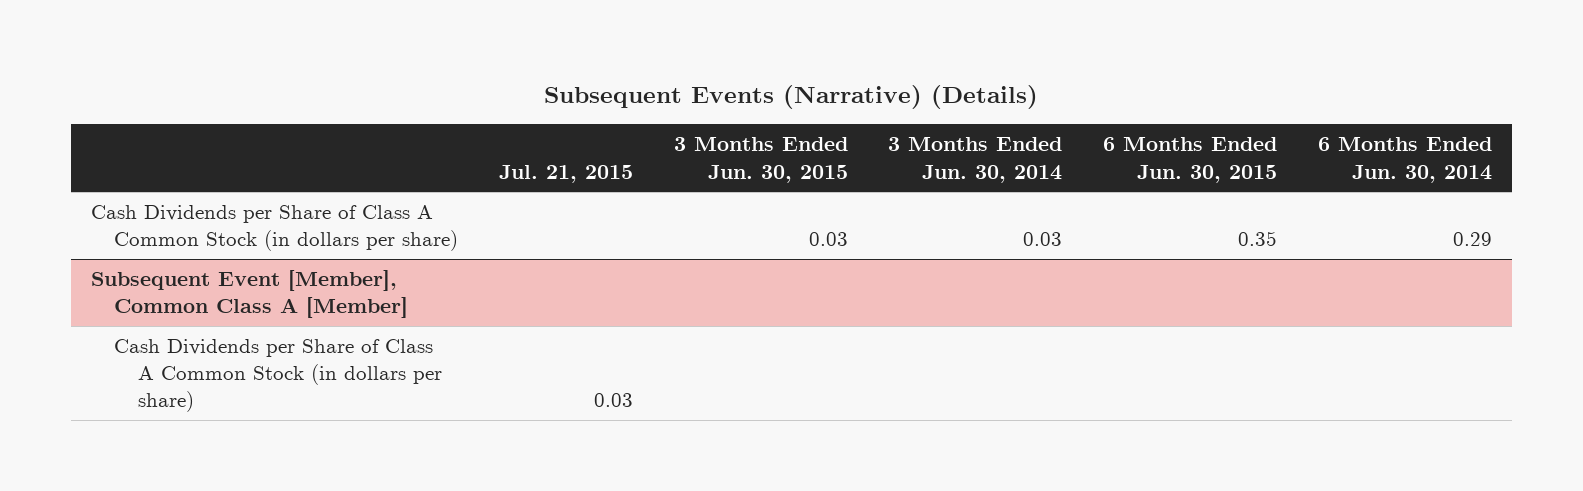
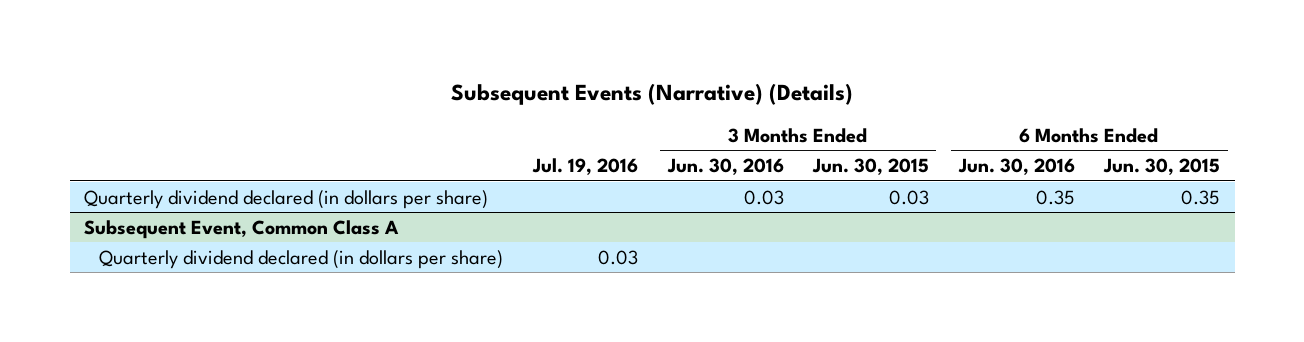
[499,164,634,183] Jul. 21, 2015 -> none
[888,137,1063,183] 3 Months Ended Jun. 30, 2014 -> none
[1317,137,1492,183] 6 Months Ended Jun. 30, 2014 -> none
none -> [532,158,639,176] Jul. 19, 2016
none -> [666,158,784,176] Jun. 30, 2016
none -> [957,158,1075,176] Jun. 30, 2016
[90,205,459,252] Cash Dividends per Share of Class A Common Stock (in dollars per share) -> [84,189,489,209] Quarterly dividend declared (in dollars per share)
[90,270,409,319] Subsequent Event [Member], Common Class A [Member] -> [84,219,400,239] Subsequent Event, Common Class A
[114,339,442,413] Cash Dividends per Share of Class A Common Stock (in dollars per share) -> [99,249,504,269] Quarterly dividend declared (in dollars per share)

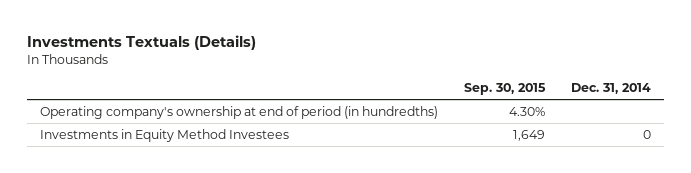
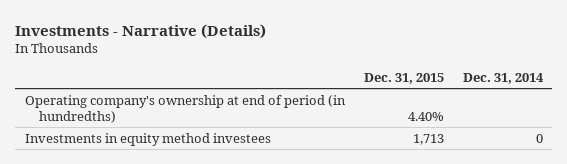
[26,34,256,50] Investments Textuals (Details) -> [15,23,267,39] Investments - Narrative (Details)
[464,83,547,96] Sep. 30, 2015 -> none
none -> [363,73,444,85] Dec. 31, 2015
[40,128,290,142] Investments in Equity Method Investees -> [24,132,271,146] Investments in equity method investees

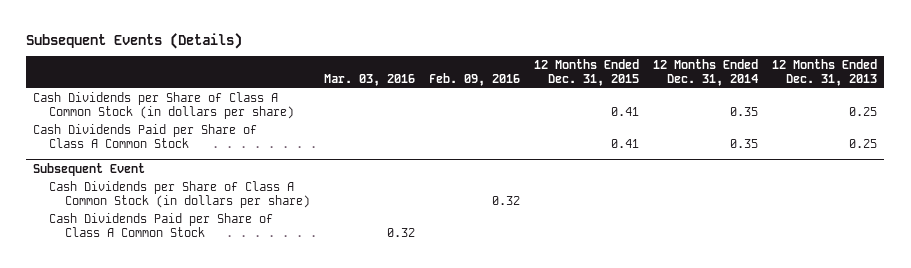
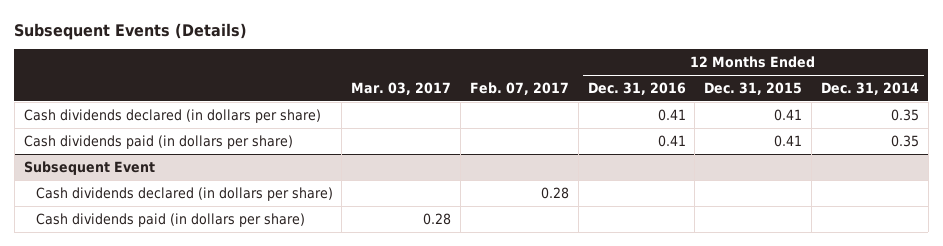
[323,73,415,86] Mar. 03, 2016 -> none
[429,72,521,86] Feb. 09, 2016 -> none
[772,59,878,86] 12 Months Ended Dec. 31, 2013 -> none
none -> [351,81,452,95] Mar. 03, 2017
none -> [469,81,569,95] Feb. 07, 2017
none -> [587,81,686,95] Dec. 31, 2016
[33,92,295,119] Cash Dividends per Share of Class A Common Stock (in dollars per share) -> [23,108,321,123] Cash dividends declared (in dollars per share)
[33,124,258,148] Cash Dividends Paid per Share of Class A Common Stock -> [23,134,293,149] Cash dividends paid (in dollars per share)
[49,181,310,208] Cash Dividends per Share of Class A Common Stock (in dollars per share) -> [35,186,333,201] Cash dividends declared (in dollars per share)
[49,213,274,237] Cash Dividends Paid per Share of Class A Common Stock -> [35,212,305,227] Cash dividends paid (in dollars per share)

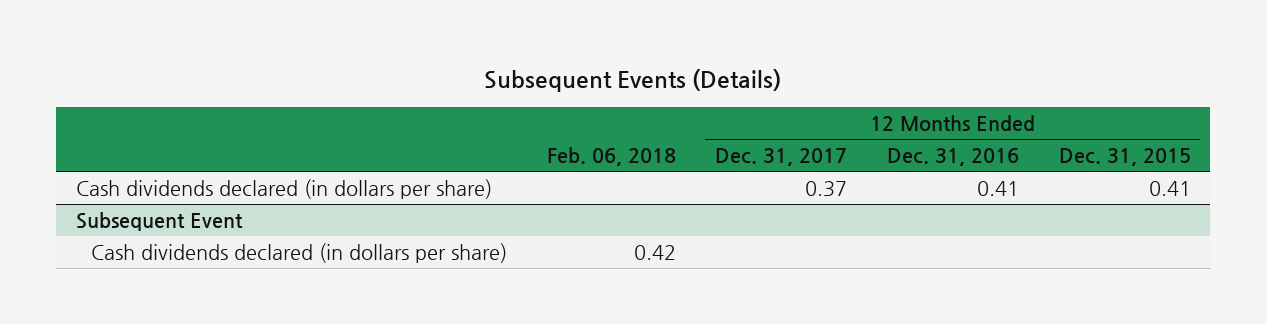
[351,81,452,95] Mar. 03, 2017 -> none
[469,81,569,95] Feb. 07, 2017 -> none
[820,81,919,95] Dec. 31, 2014 -> none
none -> [546,147,676,167] Feb. 06, 2018
none -> [715,148,848,167] Dec. 31, 2017
[23,134,293,149] Cash dividends paid (in dollars per share) -> none
[35,212,305,227] Cash dividends paid (in dollars per share) -> none

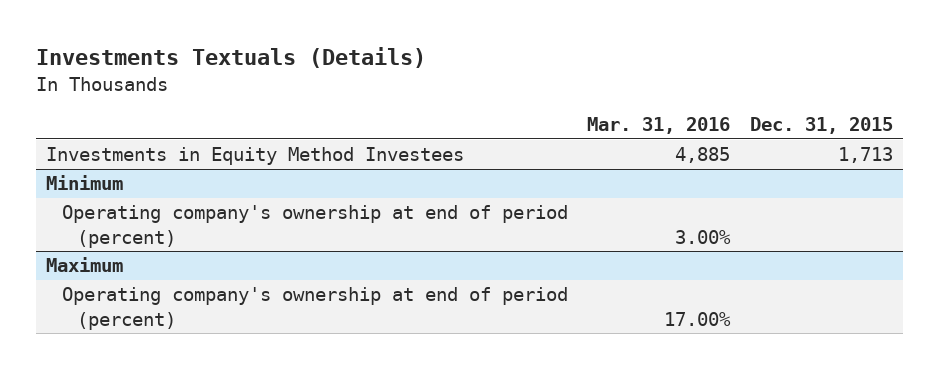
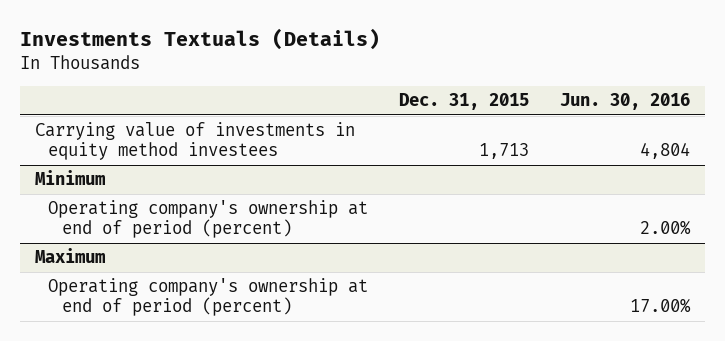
[587,117,731,135] Mar. 31, 2016 -> none
none -> [559,93,690,111] Jun. 30, 2016
[45,147,464,166] Investments in Equity Method Investees -> [35,122,356,161] Carrying value of investments in equity method investees

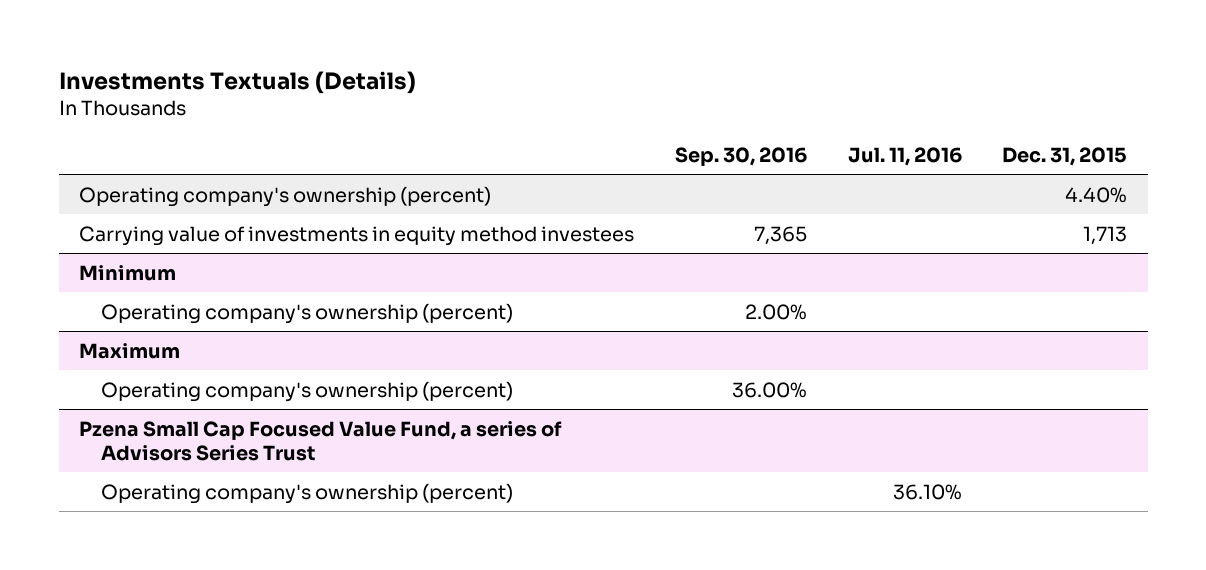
[559,93,690,111] Jun. 30, 2016 -> none
none -> [674,146,807,166] Sep. 30, 2016
none -> [847,146,962,166] Jul. 11, 2016
none -> [79,185,492,207] Operating company's ownership (percent)
[48,200,369,239] Operating company's ownership at end of period (percent) -> [101,302,514,324] Operating company's ownership (percent)
[48,278,369,317] Operating company's ownership at end of period (percent) -> [101,380,514,402] Operating company's ownership (percent)
none -> [79,420,563,461] Pzena Small Cap Focused Value Fund, a series of Advisors Series Trust
none -> [101,482,514,504] Operating company's ownership (percent)

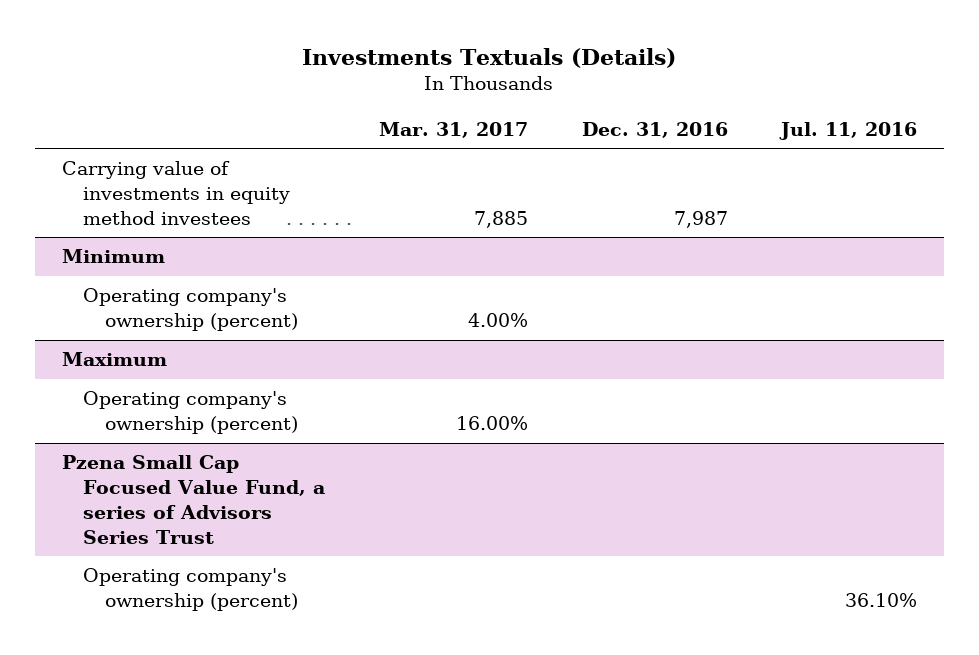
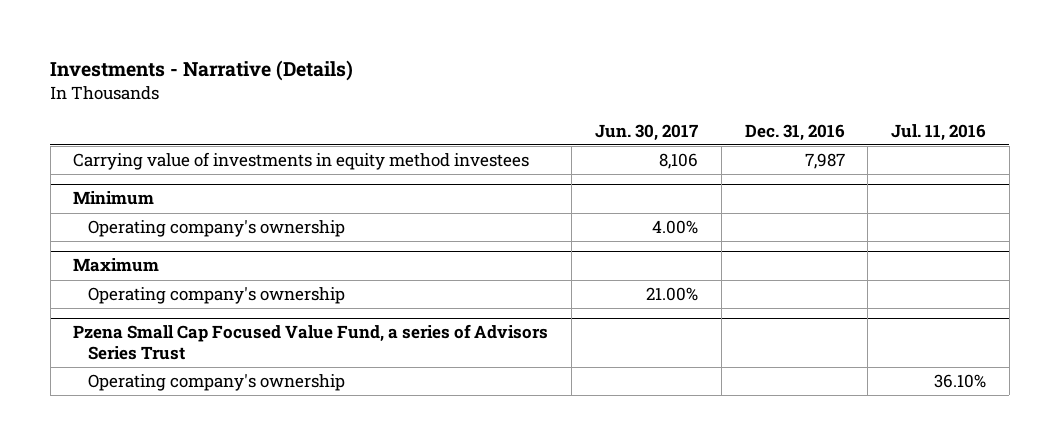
[302,47,677,68] Investments Textuals (Details) -> [50,60,354,82] Investments - Narrative (Details)
[378,121,528,138] Mar. 31, 2017 -> none
none -> [595,123,699,141] Jun. 30, 2017
[83,288,299,332] Operating company's ownership (percent) -> [87,220,345,238] Operating company's ownership
[83,391,299,435] Operating company's ownership (percent) -> [87,287,345,305] Operating company's ownership
[83,568,299,612] Operating company's ownership (percent) -> [87,374,345,392] Operating company's ownership

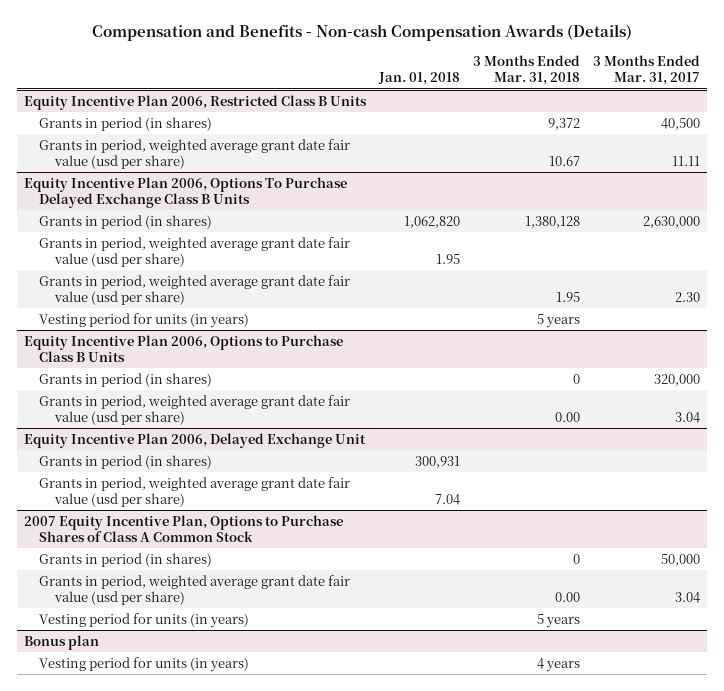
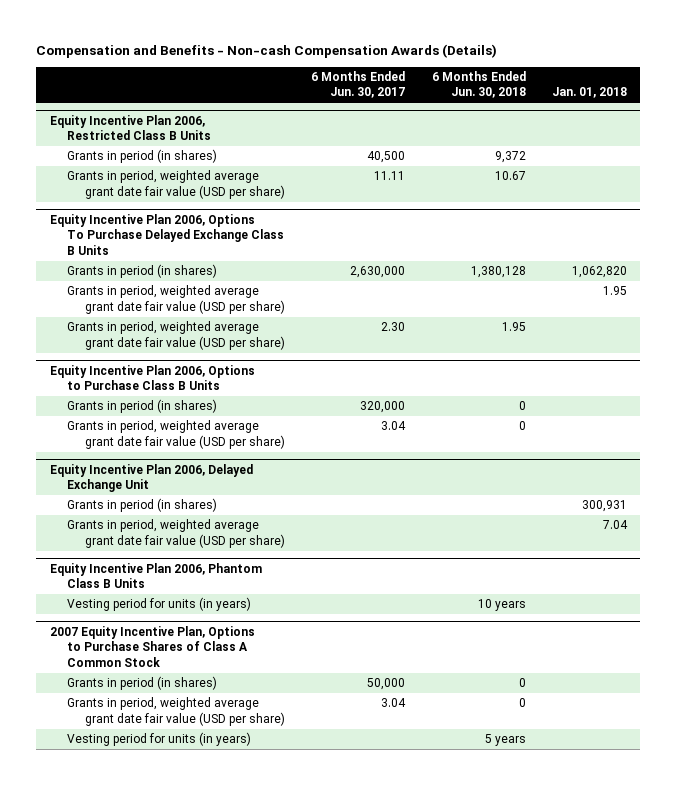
[472,54,580,86] 3 Months Ended Mar. 31, 2018 -> none
[593,54,701,86] 3 Months Ended Mar. 31, 2017 -> none
none -> [311,70,406,99] 6 Months Ended Jun. 30, 2017
none -> [431,70,526,99] 6 Months Ended Jun. 30, 2018
[39,138,351,170] Grants in period, weighted average grant date fair value (usd per share) -> [67,170,286,199] Grants in period, weighted average grant date fair value (USD per share)
[39,312,250,328] Vesting period for units (in years) -> none
[39,236,351,268] Grants in period, weighted average grant date fair value (usd per share) -> [67,285,286,314] Grants in period, weighted average grant date fair value (USD per share)
[39,274,351,306] Grants in period, weighted average grant date fair value (usd per share) -> [67,321,286,350] Grants in period, weighted average grant date fair value (USD per share)
[39,394,351,426] Grants in period, weighted average grant date fair value (usd per share) -> [67,420,286,449] Grants in period, weighted average grant date fair value (USD per share)
[39,476,351,508] Grants in period, weighted average grant date fair value (usd per share) -> [67,519,286,548] Grants in period, weighted average grant date fair value (USD per share)
none -> [49,562,262,589] Equity Incentive Plan 2006, Phantom Class B Units
none -> [67,597,252,612] Vesting period for units (in years)
[39,574,351,606] Grants in period, weighted average grant date fair value (usd per share) -> [67,697,286,726] Grants in period, weighted average grant date fair value (USD per share)
[23,634,99,650] Bonus plan -> none
[39,656,250,672] Vesting period for units (in years) -> none

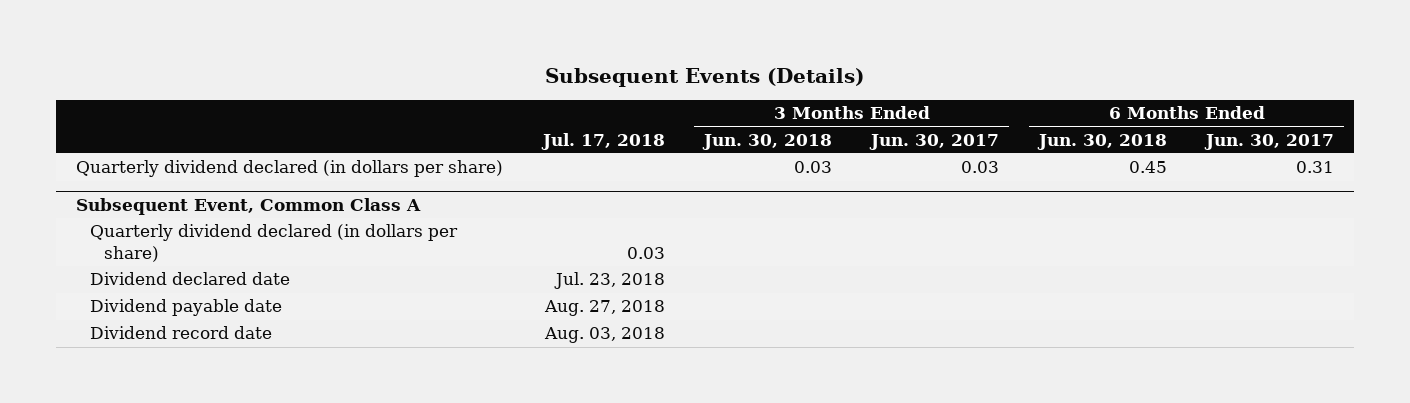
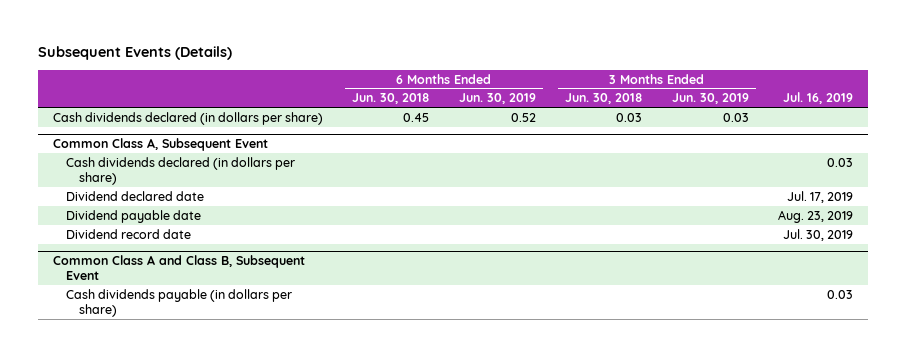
[540,132,665,150] Jul. 17, 2018 -> none
[869,133,1000,150] Jun. 30, 2017 -> none
[1204,133,1335,150] Jun. 30, 2017 -> none
none -> [458,93,536,105] Jun. 30, 2019
none -> [671,93,749,105] Jun. 30, 2019
none -> [783,92,854,105] Jul. 16, 2019
[76,160,504,178] Quarterly dividend declared (in dollars per share) -> [52,111,323,125] Cash dividends declared (in dollars per share)
[76,198,422,216] Subsequent Event, Common Class A -> [52,138,268,152] Common Class A, Subsequent Event
[89,224,458,263] Quarterly dividend declared (in dollars per share) -> [65,156,295,185] Cash dividends declared (in dollars per share)
none -> [52,255,305,281] Common Class A and Class B, Subsequent Event
none -> [65,288,292,317] Cash dividends payable (in dollars per share)

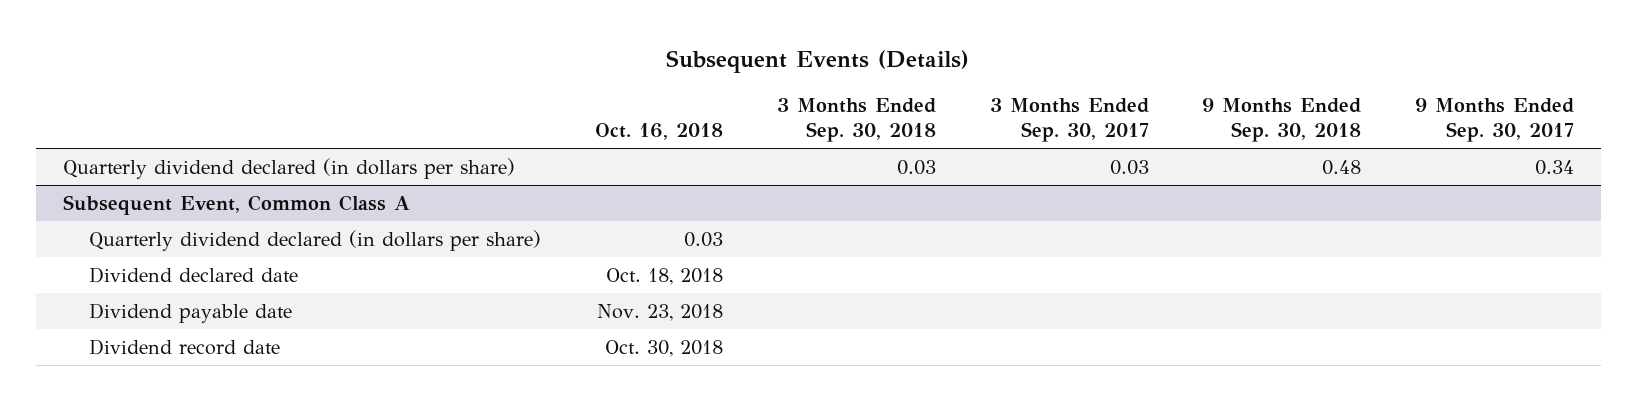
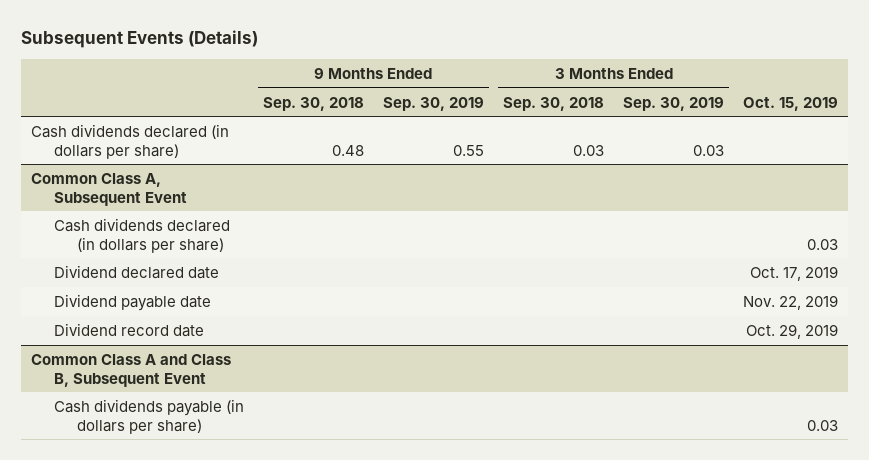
[595,123,724,141] Oct. 16, 2018 -> none
[989,97,1149,143] 3 Months Ended Sep. 30, 2017 -> none
[1414,97,1574,143] 9 Months Ended Sep. 30, 2017 -> none
none -> [382,96,484,111] Sep. 30, 2019
none -> [623,96,725,111] Sep. 30, 2019
none -> [743,96,839,111] Oct. 15, 2019
[62,157,515,179] Quarterly dividend declared (in dollars per share) -> [30,123,229,159] Cash dividends declared (in dollars per share)
[62,194,410,215] Subsequent Event, Common Class A -> [30,172,187,206] Common Class A, Subsequent Event
[89,229,542,251] Quarterly dividend declared (in dollars per share) -> [53,217,230,253] Cash dividends declared (in dollars per share)
none -> [30,353,231,387] Common Class A and Class B, Subsequent Event
none -> [53,398,244,434] Cash dividends payable (in dollars per share)

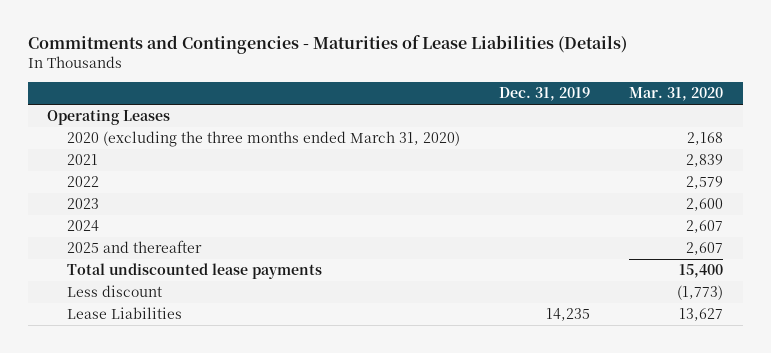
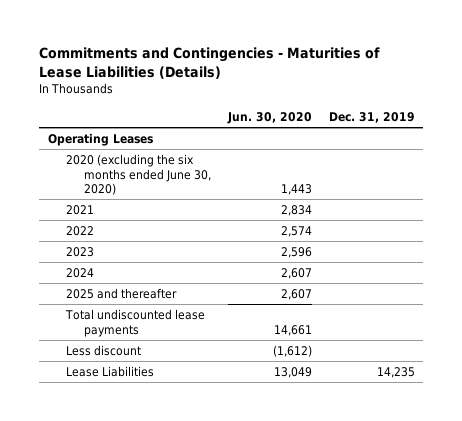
[629,86,724,101] Mar. 31, 2020 -> none
none -> [226,111,312,124] Jun. 30, 2020
[67,131,461,148] 2020 (excluding the three months ended March 31, 2020) -> [65,154,211,196] 2020 (excluding the six months ended June 30, 2020)

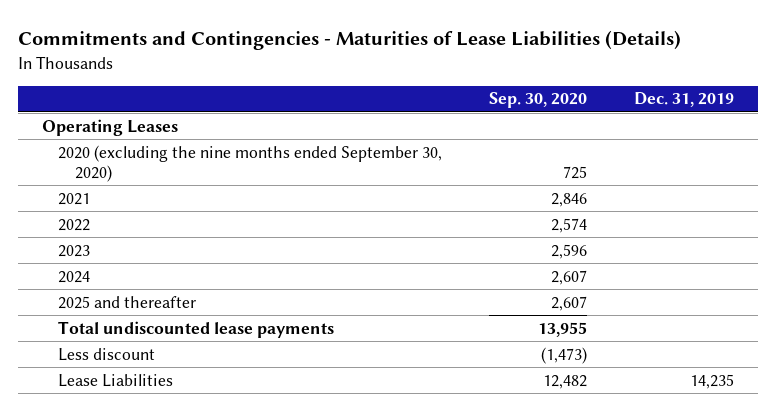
[226,111,312,124] Jun. 30, 2020 -> none
none -> [489,92,588,109] Sep. 30, 2020
[65,154,211,196] 2020 (excluding the six months ended June 30, 2020) -> [58,144,443,182] 2020 (excluding the nine months ended September 30, 2020)

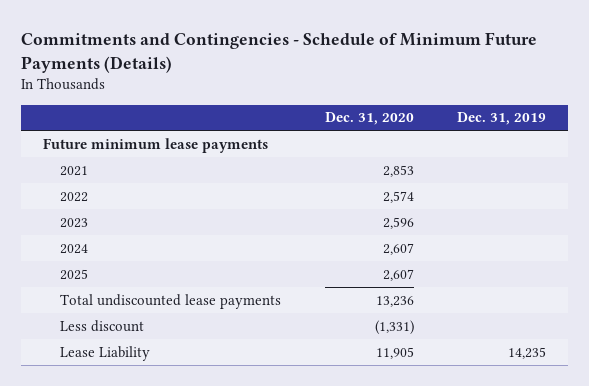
[18,30,682,51] Commitments and Contingencies - Maturities of Lease Liabilities (Details) -> [21,32,538,73] Commitments and Contingencies - Schedule of Minimum Future Payments (Details)
[489,92,588,109] Sep. 30, 2020 -> none
none -> [324,112,414,126] Dec. 31, 2020
[58,144,443,182] 2020 (excluding the nine months ended September 30, 2020) -> none
[41,118,178,136] Operating Leases -> [43,137,269,153] Future minimum lease payments
[58,295,197,309] 2025 and thereafter -> none
none -> [60,268,89,280] 2025
[58,373,174,387] Lease Liabilities -> [60,345,151,361] Lease Liability

